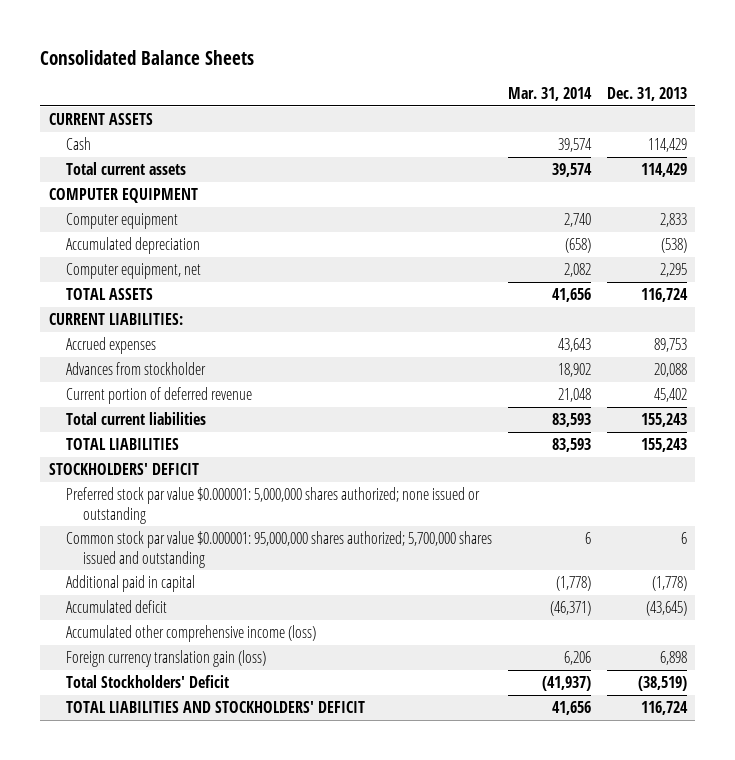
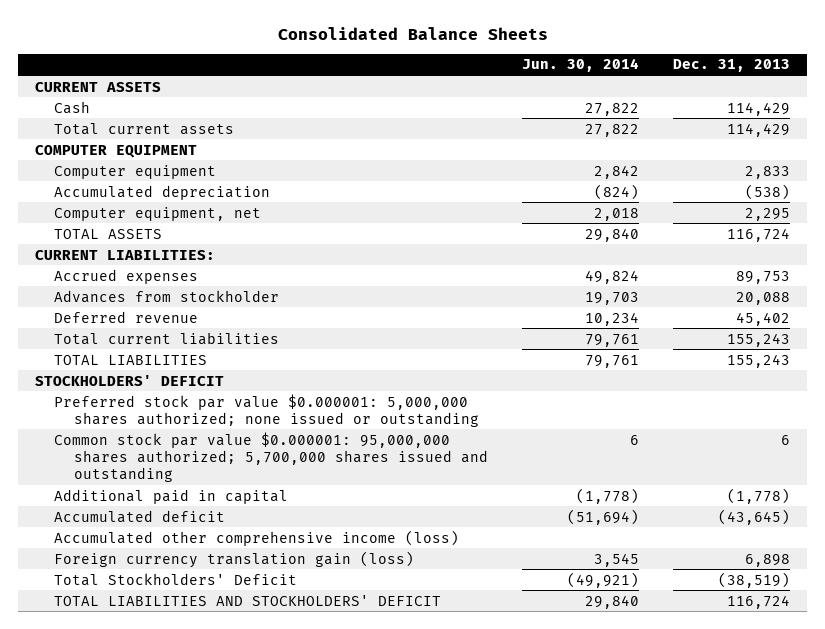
[507,87,592,102] Mar. 31, 2014 -> none
none -> [521,58,639,73] Jun. 30, 2014
[65,386,252,404] Current portion of deferred revenue -> [54,310,199,323] Deferred revenue

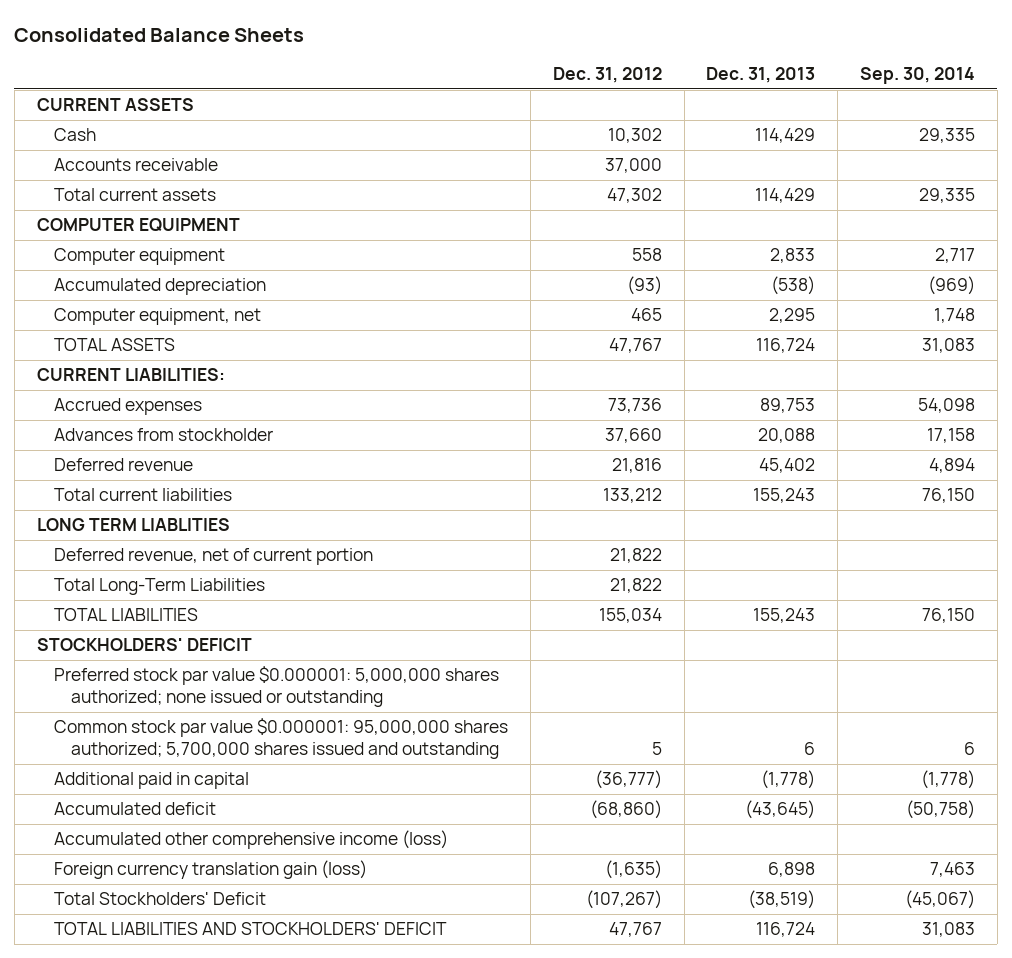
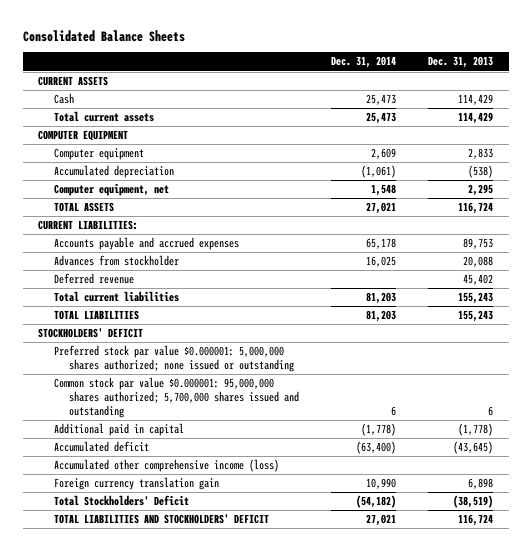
[552,67,662,84] Dec. 31, 2012 -> none
[860,67,976,85] Sep. 30, 2014 -> none
none -> [331,56,397,69] Dec. 31, 2014
[54,158,219,172] Accounts receivable -> none
[54,398,203,416] Accrued expenses -> [53,237,239,251] Accounts payable and accrued expenses
[36,518,230,532] LONG TERM LIABLITIES -> none
[54,548,374,566] Deferred revenue, net of current portion -> none
[54,578,266,596] Total Long-Term Liabilities -> none
[54,860,368,880] Foreign currency translation gain (loss) -> [53,477,219,491] Foreign currency translation gain

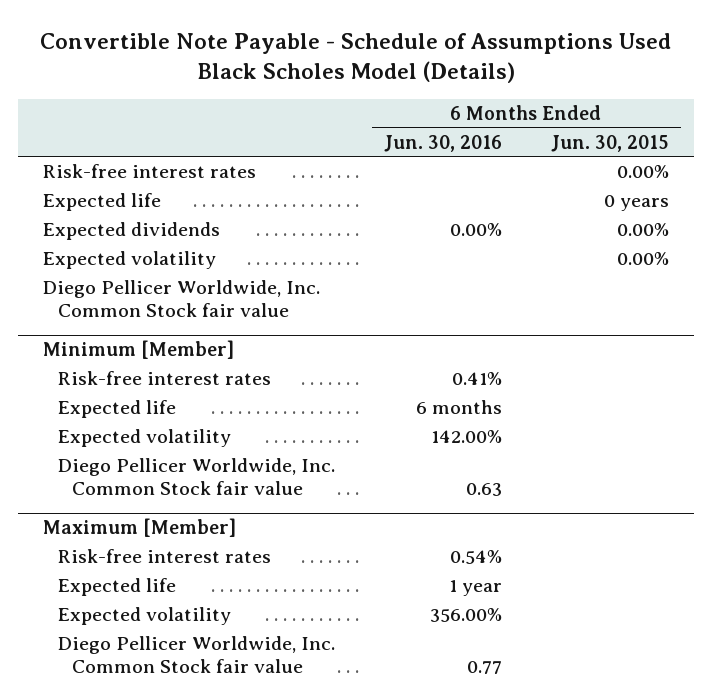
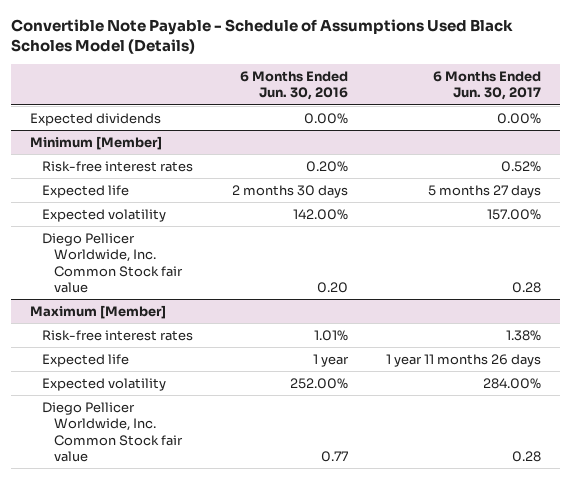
[550,134,669,152] Jun. 30, 2015 -> none
none -> [433,71,542,101] 6 Months Ended Jun. 30, 2017
[43,164,257,179] Risk-free interest rates -> none
[43,193,162,212] Expected life -> none
[43,251,217,270] Expected volatility -> none
[43,280,321,317] Diego Pellicer Worldwide, Inc. Common Stock fair value -> none
[451,372,502,386] 0.41% -> [305,160,348,172] 0.20%
[415,400,502,415] 6 months -> [231,184,348,198] 2 months 30 days
[465,482,502,496] 0.63 -> [316,281,348,293] 0.20
[449,550,502,565] 0.54% -> [313,329,348,341] 1.01%
[429,608,502,623] 356.00% -> [289,377,348,389] 252.00%

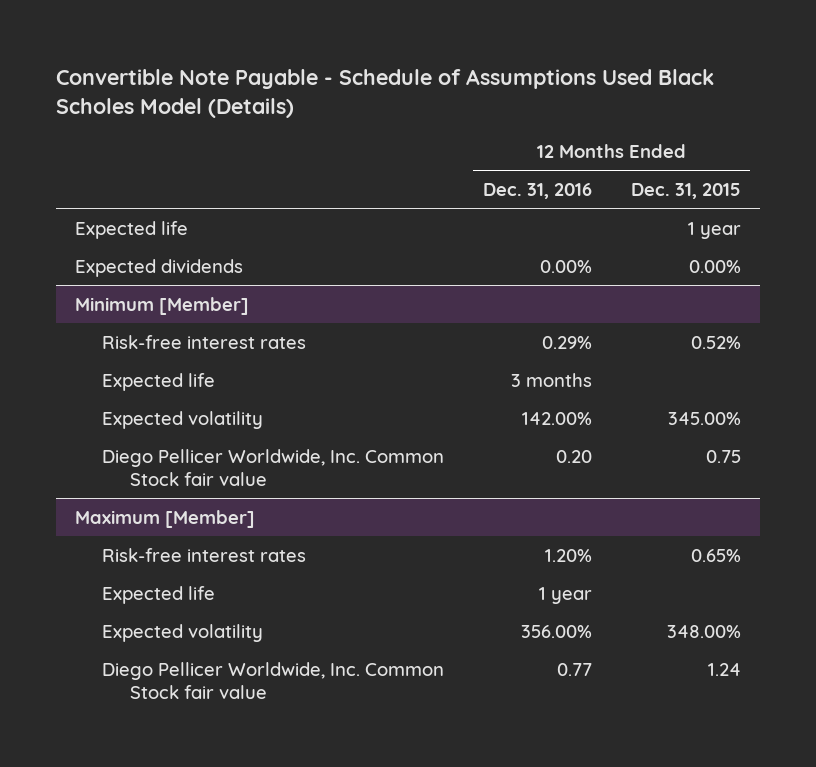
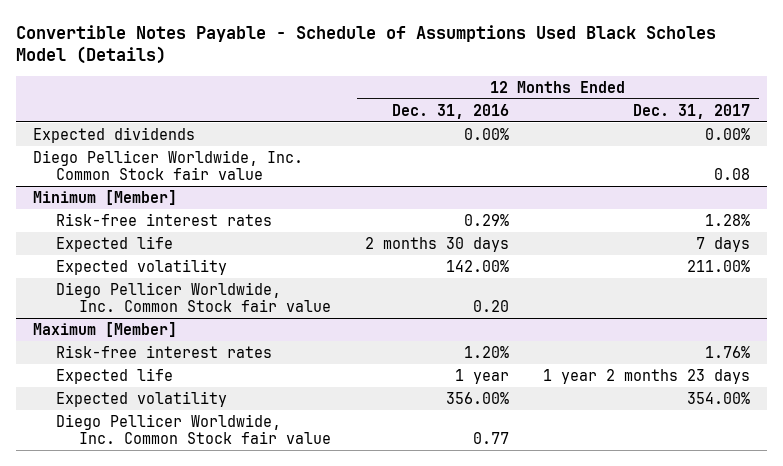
[56,68,715,118] Convertible Note Payable - Schedule of Assumptions Used Black Scholes Model (Details) -> [15,24,716,65] Convertible Notes Payable - Schedule of Assumptions Used Black Scholes Model (Details)
[630,182,741,199] Dec. 31, 2015 -> none
none -> [633,103,751,119] Dec. 31, 2017
[75,220,189,239] Expected life -> none
none -> [32,149,303,181] Diego Pellicer Worldwide, Inc. Common Stock fair value
[510,372,592,387] 3 months -> [365,236,510,252] 2 months 30 days

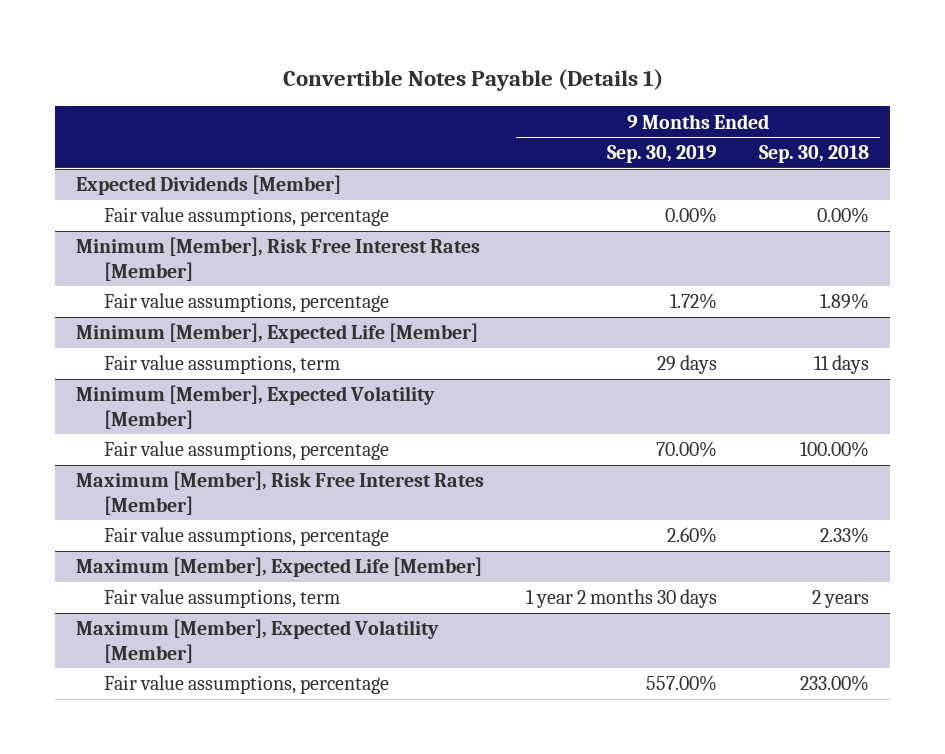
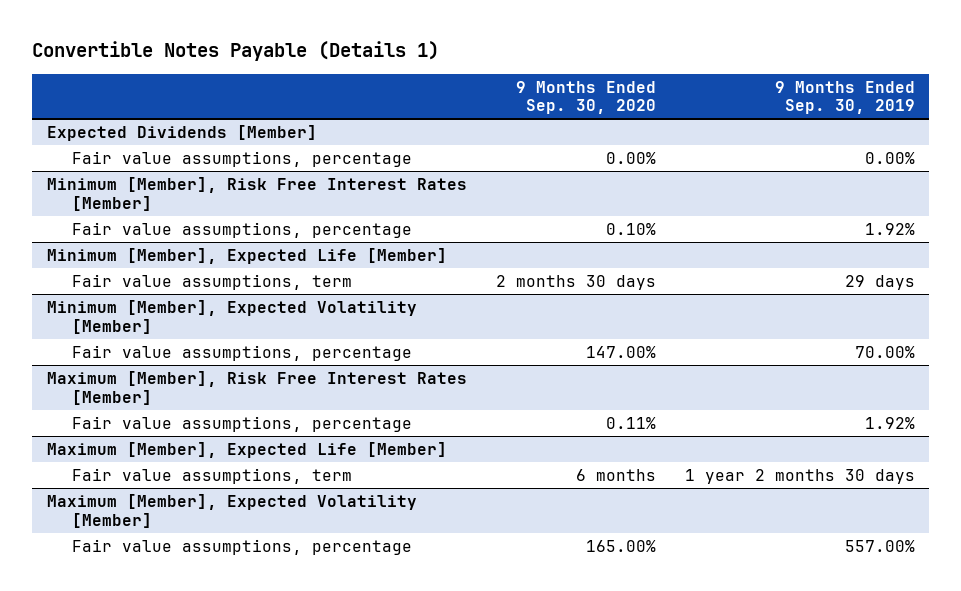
[759,145,870,164] Sep. 30, 2018 -> none
none -> [515,80,656,115] 9 Months Ended Sep. 30, 2020
[670,293,718,310] 1.72% -> [864,223,915,236] 1.92%
[667,527,718,544] 2.60% -> [864,417,915,430] 1.92%

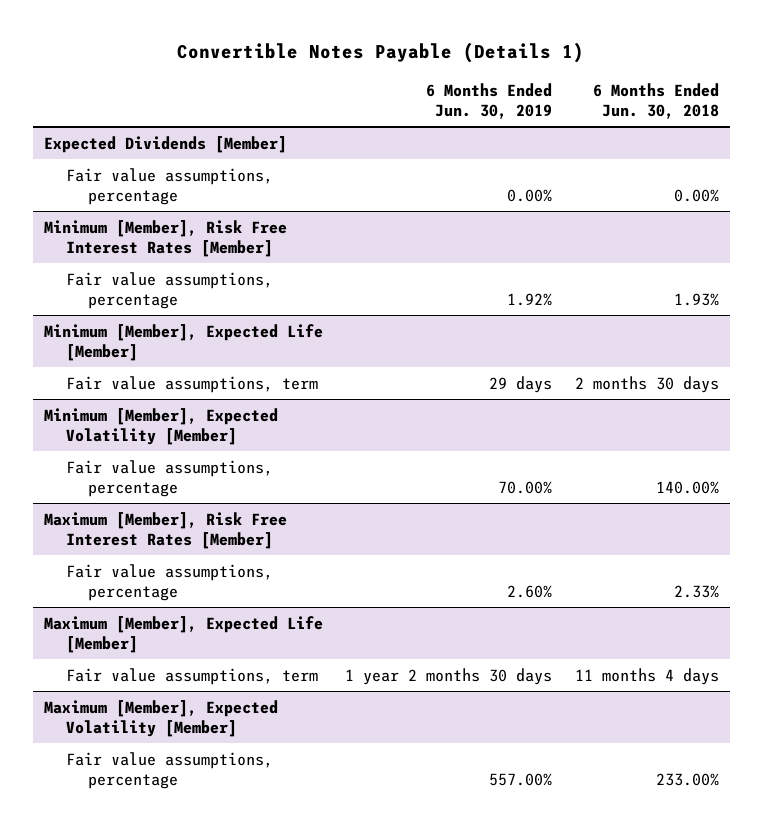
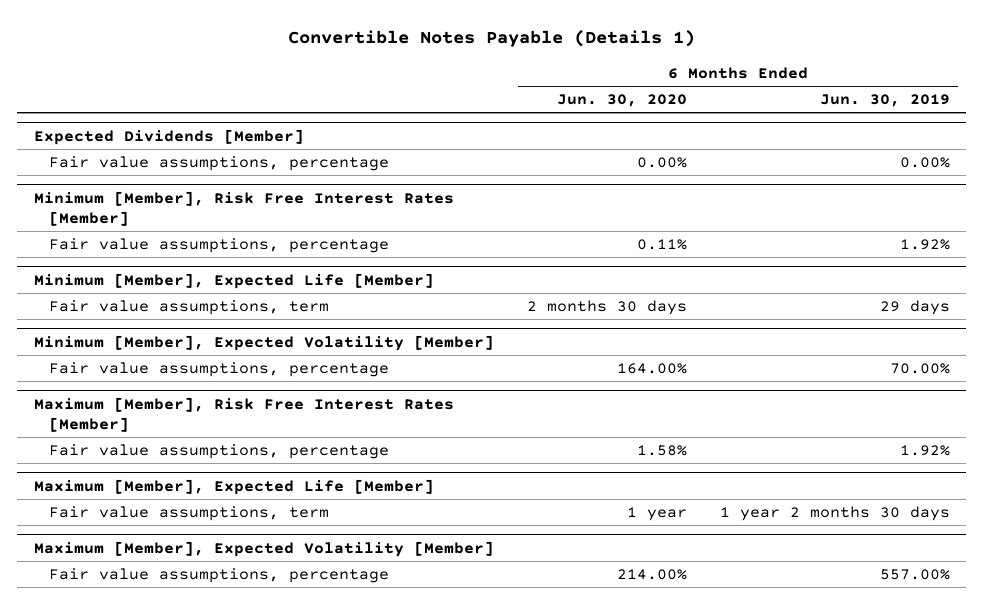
[592,82,719,120] 6 Months Ended Jun. 30, 2018 -> none
none -> [556,94,687,108] Jun. 30, 2020
[507,584,553,598] 2.60% -> [899,445,950,457] 1.92%

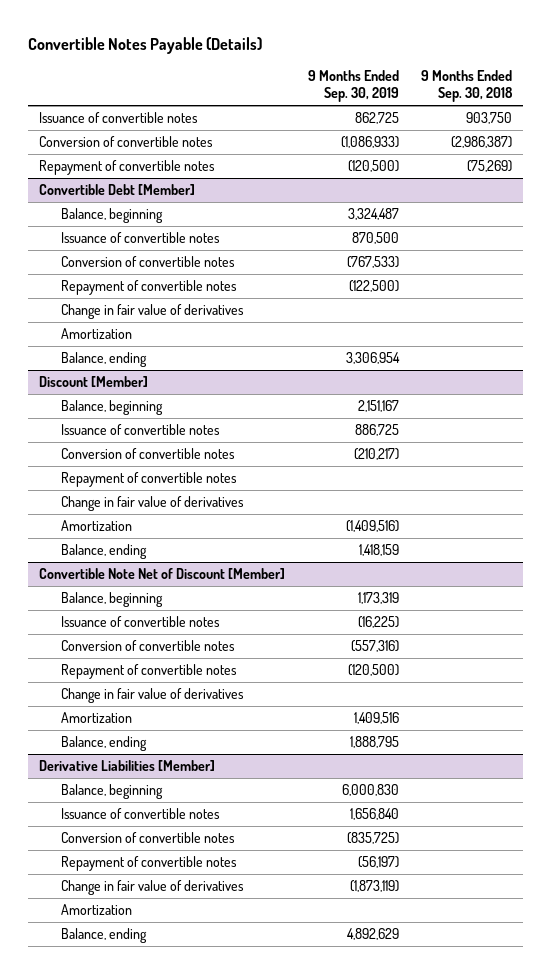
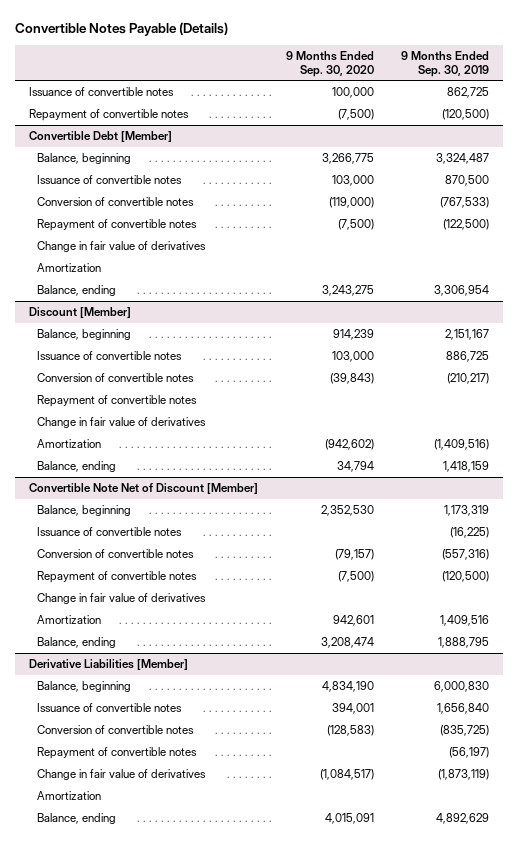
[421,69,514,103] 9 Months Ended Sep. 30, 2018 -> none
none -> [285,51,374,77] 9 Months Ended Sep. 30, 2020
[39,135,214,147] Conversion of convertible notes -> none

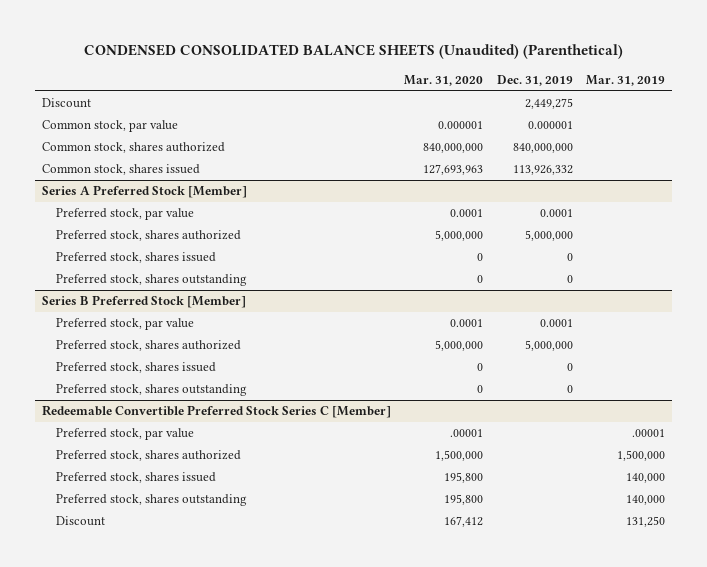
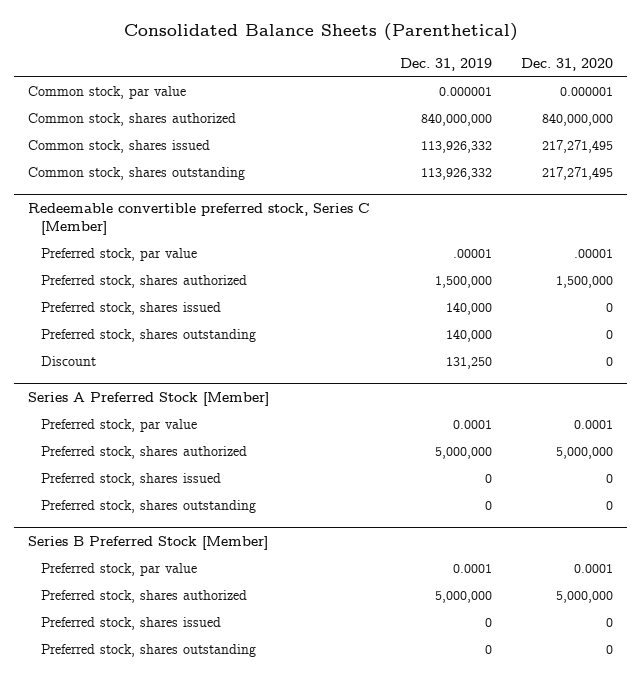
[83,44,623,60] CONDENSED CONSOLIDATED BALANCE SHEETS (Unaudited) (Parenthetical) -> [123,22,518,41] Consolidated Balance Sheets (Parenthetical)
[404,74,484,86] Mar. 31, 2020 -> none
[586,74,666,86] Mar. 31, 2019 -> none
none -> [520,58,613,72] Dec. 31, 2020
[41,98,91,109] Discount -> none
none -> [28,167,246,181] Common stock, shares outstanding
none -> [28,203,371,236] Redeemable convertible preferred stock, Series C [Member]
none -> [41,248,198,262] Preferred stock, par value
none -> [41,275,248,289] Preferred stock, shares authorized
none -> [41,302,222,316] Preferred stock, shares issued
none -> [41,329,257,343] Preferred stock, shares outstanding
none -> [41,356,97,367] Discount
[41,405,391,419] Redeemable Convertible Preferred Stock Series C [Member] -> none
[56,428,195,441] Preferred stock, par value -> none
[56,450,242,462] Preferred stock, shares authorized -> none
[56,472,217,484] Preferred stock, shares issued -> none
[56,494,248,507] Preferred stock, shares outstanding -> none
[56,516,106,527] Discount -> none

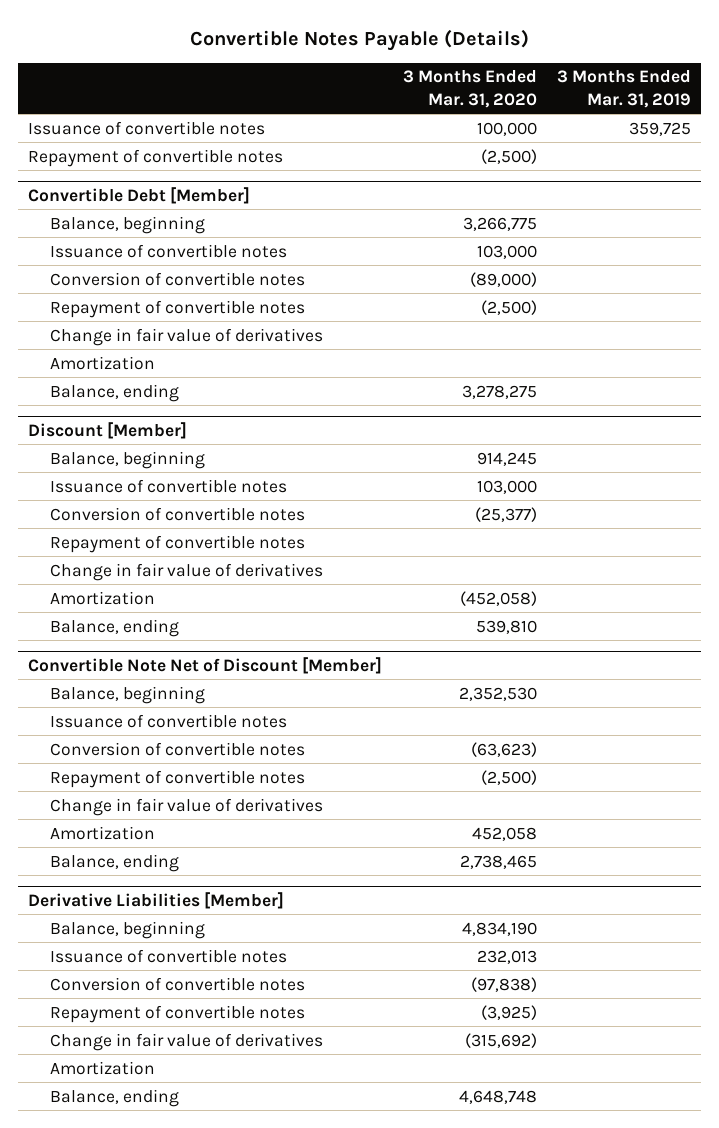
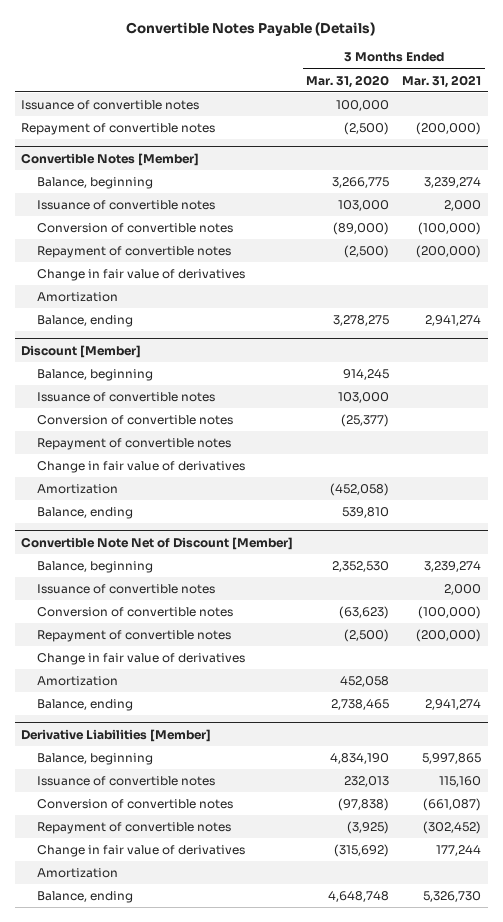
[556,70,691,108] 3 Months Ended Mar. 31, 2019 -> none
none -> [402,74,482,88] Mar. 31, 2021
[28,186,251,204] Convertible Debt [Member] -> [21,152,200,166] Convertible Notes [Member]

